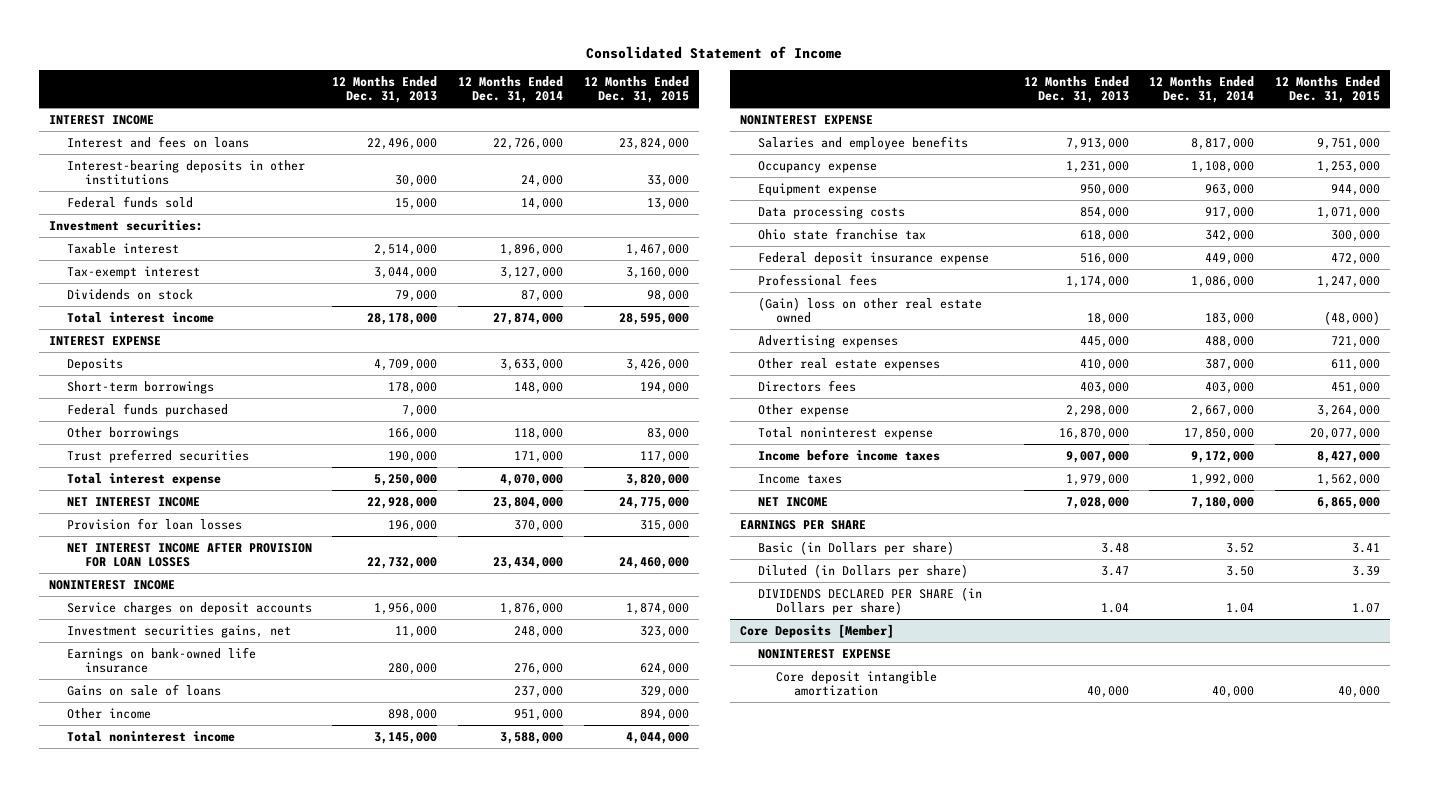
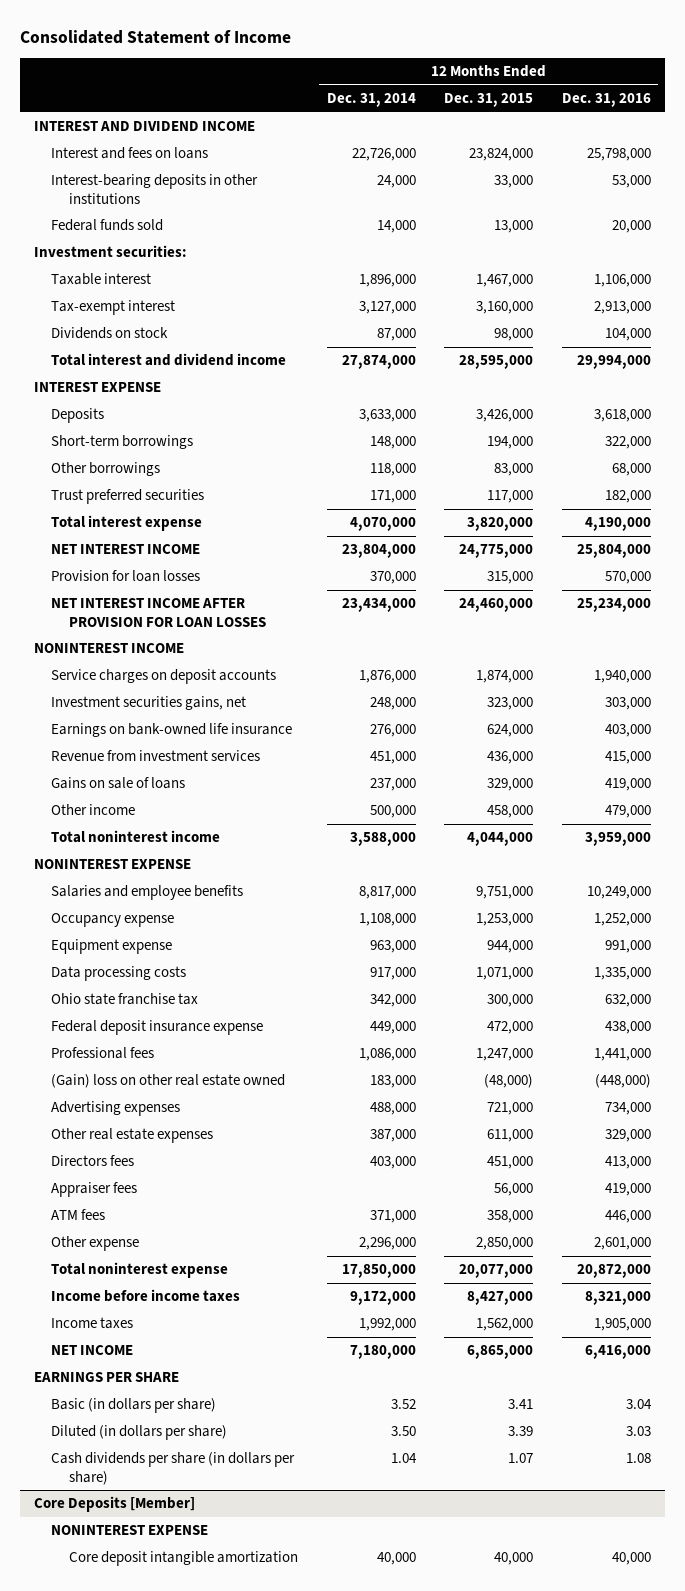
[332,75,438,104] 12 Months Ended Dec. 31, 2013 -> none
none -> [562,93,652,108] Dec. 31, 2016
[48,114,154,125] INTEREST INCOME -> [33,121,255,132] INTEREST AND DIVIDEND INCOME
[66,311,214,323] Total interest income -> [51,353,287,367] Total interest and dividend income
[66,402,228,417] Federal funds purchased -> none
none -> [51,750,261,762] Revenue from investment services
[513,708,563,721] 951,000 -> [369,805,416,819] 500,000
[639,708,689,721] 894,000 -> [487,805,534,819] 458,000
none -> [51,1182,138,1198] Appraiser fees
none -> [51,1209,106,1221] ATM fees
[1191,404,1255,417] 2,667,000 -> [358,1237,416,1251] 2,296,000
[1316,404,1380,417] 3,264,000 -> [476,1237,534,1251] 2,850,000
[757,540,954,555] Basic (in Dollars per share) -> [51,1398,217,1414] Basic (in dollars per share)
[757,563,968,578] Diluted (in Dollars per share) -> [51,1425,228,1441] Diluted (in dollars per share)
[757,586,982,616] DIVIDENDS DECLARED PER SHARE (in Dollars per share) -> [51,1452,296,1485] Cash dividends per share (in dollars per share)

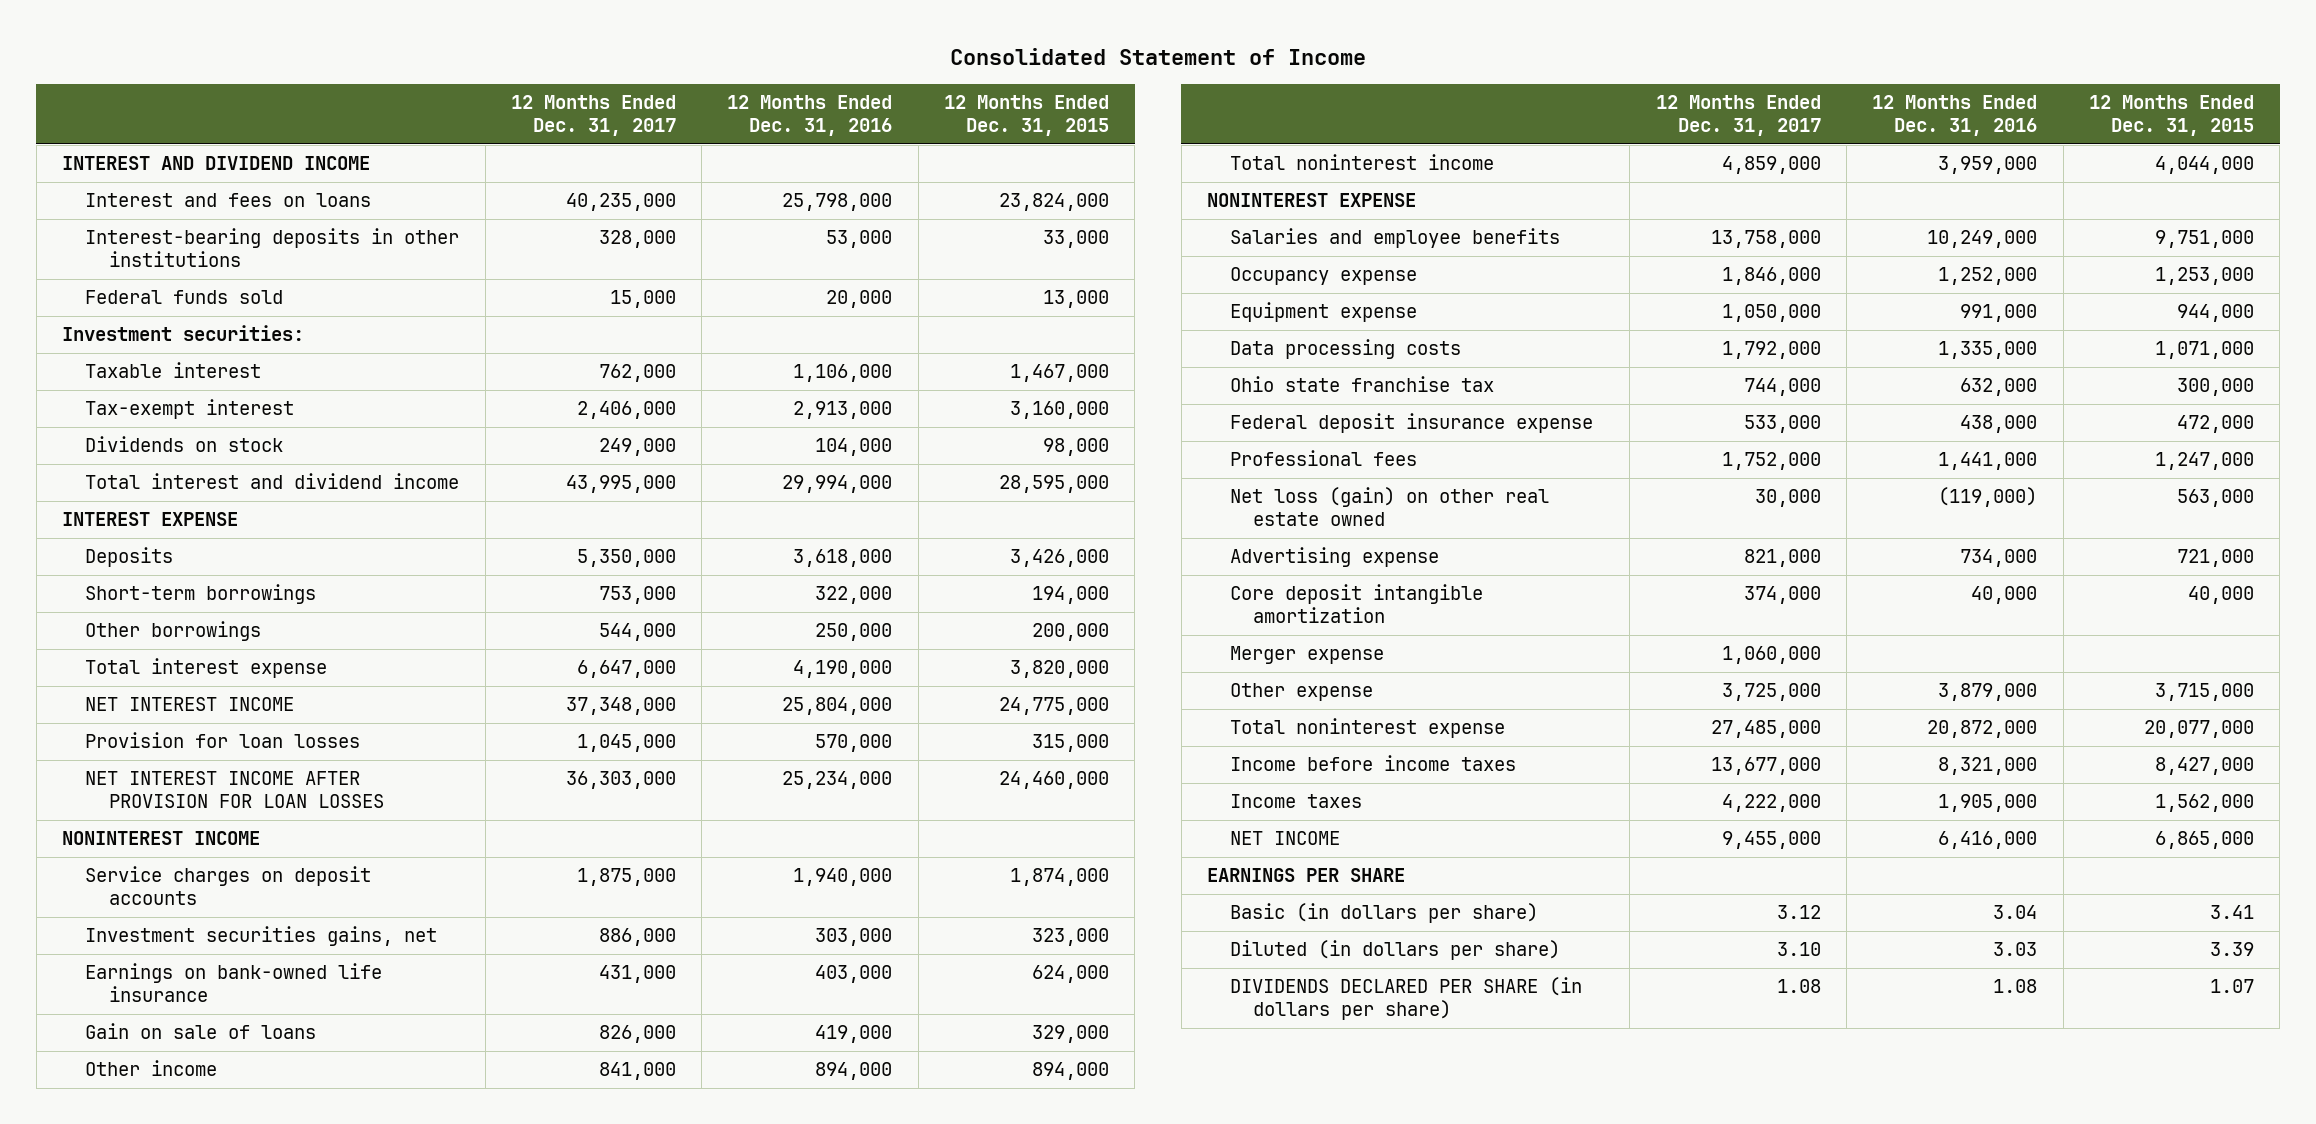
[326,93,416,108] Dec. 31, 2014 -> none
none -> [510,95,676,137] 12 Months Ended Dec. 31, 2017
[51,489,205,505] Trust preferred securities -> none
[494,463,534,477] 83,000 -> [1031,623,1109,642] 200,000
[612,463,652,477] 68,000 -> [815,623,893,642] 250,000
[51,750,261,762] Revenue from investment services -> none
[51,777,186,790] Gains on sale of loans -> [85,1023,317,1040] Gain on sale of loans
[487,805,534,819] 458,000 -> [1031,1062,1109,1081] 894,000
[605,805,652,819] 479,000 -> [815,1062,893,1081] 894,000
[51,1128,214,1144] Other real estate expenses -> none
[51,1155,135,1167] Directors fees -> none
[51,1182,138,1198] Appraiser fees -> none
[51,1209,106,1221] ATM fees -> none
[51,1074,286,1089] (Gain) loss on other real estate owned -> [1230,487,1550,527] Net loss (gain) on other real estate owned
[484,1074,534,1089] (48,000) -> [2176,489,2254,508] 563,000
[595,1074,652,1089] (448,000) -> [1938,487,2038,508] (119,000)
[51,1101,181,1117] Advertising expenses -> [1230,547,1440,568] Advertising expense
none -> [1230,584,1484,624] Core deposit intangible amortization
none -> [1230,646,1385,665] Merger expense
[476,1237,534,1251] 2,850,000 -> [2154,683,2254,702] 3,715,000
[594,1237,652,1251] 2,601,000 -> [1938,683,2038,702] 3,879,000
[33,1496,195,1513] Core Deposits [Member] -> none
[51,1525,209,1536] NONINTEREST EXPENSE -> none
[68,1551,298,1567] Core deposit intangible amortization -> none
[51,1452,296,1485] Cash dividends per share (in dollars per share) -> [1230,977,1583,1021] DIVIDENDS DECLARED PER SHARE (in dollars per share)

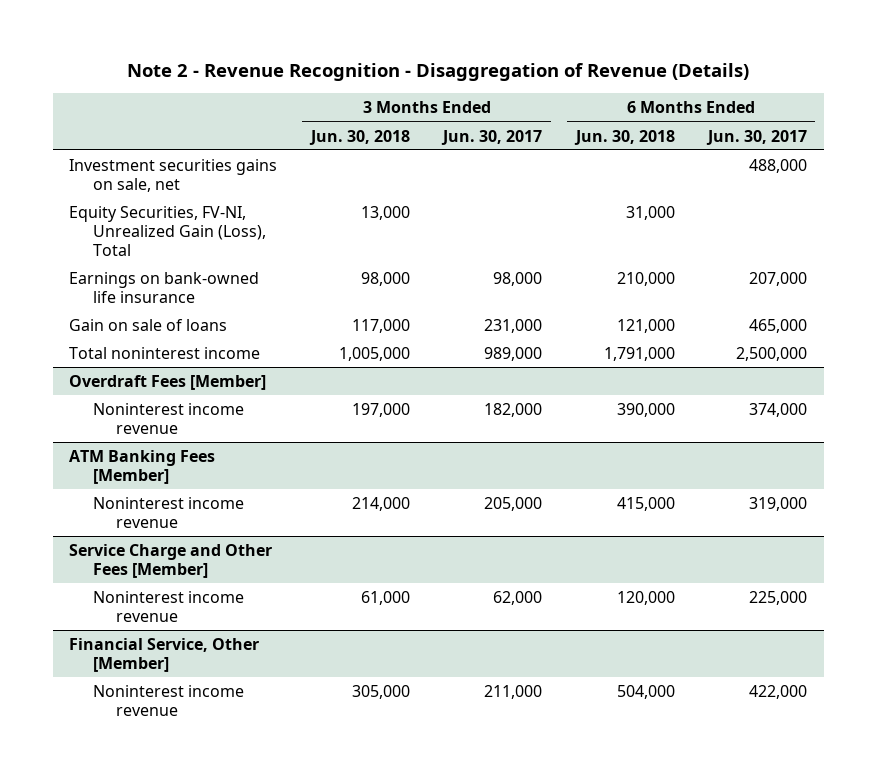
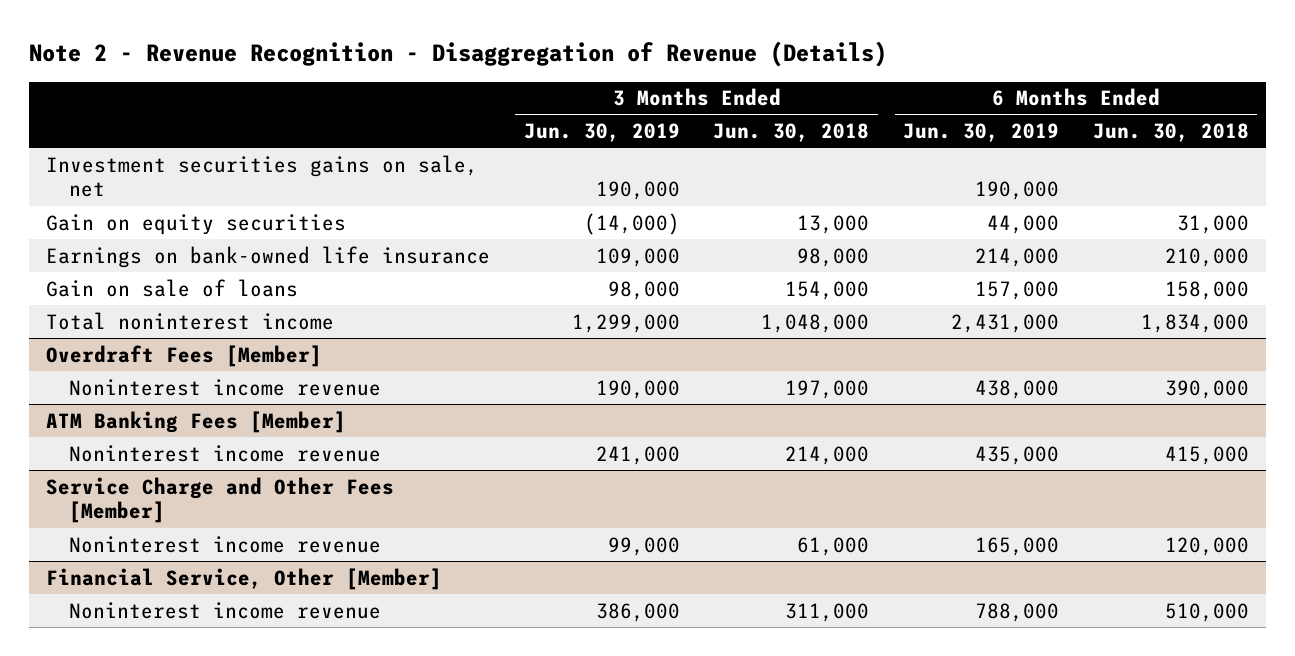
[441,129,543,145] Jun. 30, 2017 -> none
[706,129,808,145] Jun. 30, 2017 -> none
none -> [523,123,680,143] Jun. 30, 2019
none -> [903,123,1060,143] Jun. 30, 2019
[69,205,266,256] Equity Securities, FV-NI, Unrealized Gain (Loss), Total -> [45,213,346,235] Gain on equity securities
[351,318,410,333] 117,000 -> [785,280,870,300] 154,000
[616,318,675,333] 121,000 -> [1165,280,1250,300] 158,000
[338,346,410,361] 1,005,000 -> [761,313,870,333] 1,048,000
[603,346,675,361] 1,791,000 -> [1141,313,1250,333] 1,834,000
[351,684,410,699] 305,000 -> [785,602,870,622] 311,000
[616,684,675,699] 504,000 -> [1165,602,1250,622] 510,000

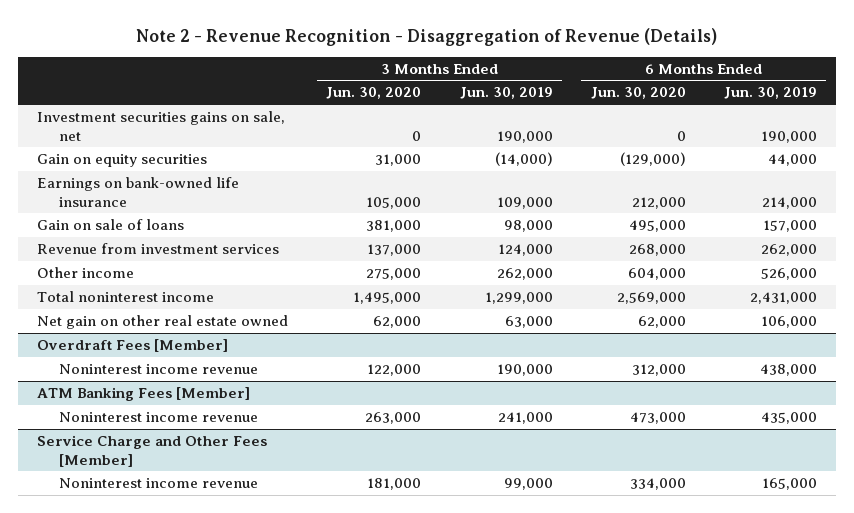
[713,123,870,143] Jun. 30, 2018 -> none
[1093,123,1250,143] Jun. 30, 2018 -> none
none -> [326,87,422,100] Jun. 30, 2020
none -> [590,87,686,100] Jun. 30, 2020
none -> [37,243,280,255] Revenue from investment services
none -> [37,267,135,279] Other income
none -> [37,315,289,330] Net gain on other real estate owned
[45,567,442,590] Financial Service, Other [Member] -> none
[68,601,381,619] Noninterest income revenue -> none

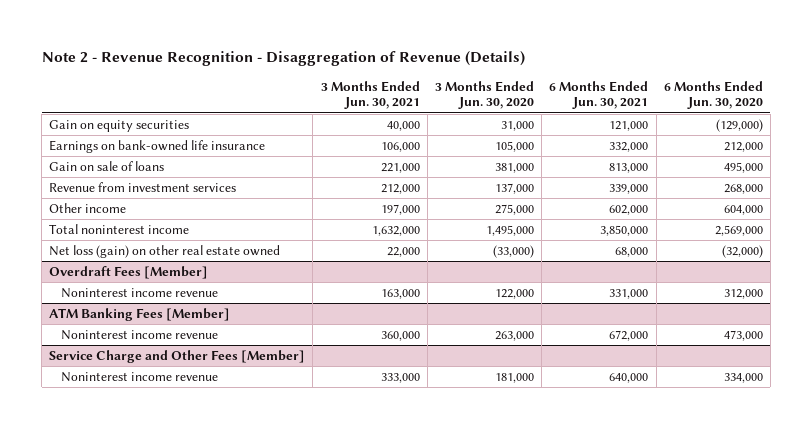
[459,87,553,100] Jun. 30, 2019 -> none
[723,87,817,100] Jun. 30, 2019 -> none
none -> [320,80,420,110] 3 Months Ended Jun. 30, 2021
none -> [549,80,649,110] 6 Months Ended Jun. 30, 2021
[37,111,286,141] Investment securities gains on sale, net -> none
[37,315,289,330] Net gain on other real estate owned -> [49,245,281,259] Net loss (gain) on other real estate owned
[373,316,422,329] 62,000 -> [492,245,534,259] (33,000)
[637,316,686,329] 62,000 -> [721,245,763,259] (32,000)

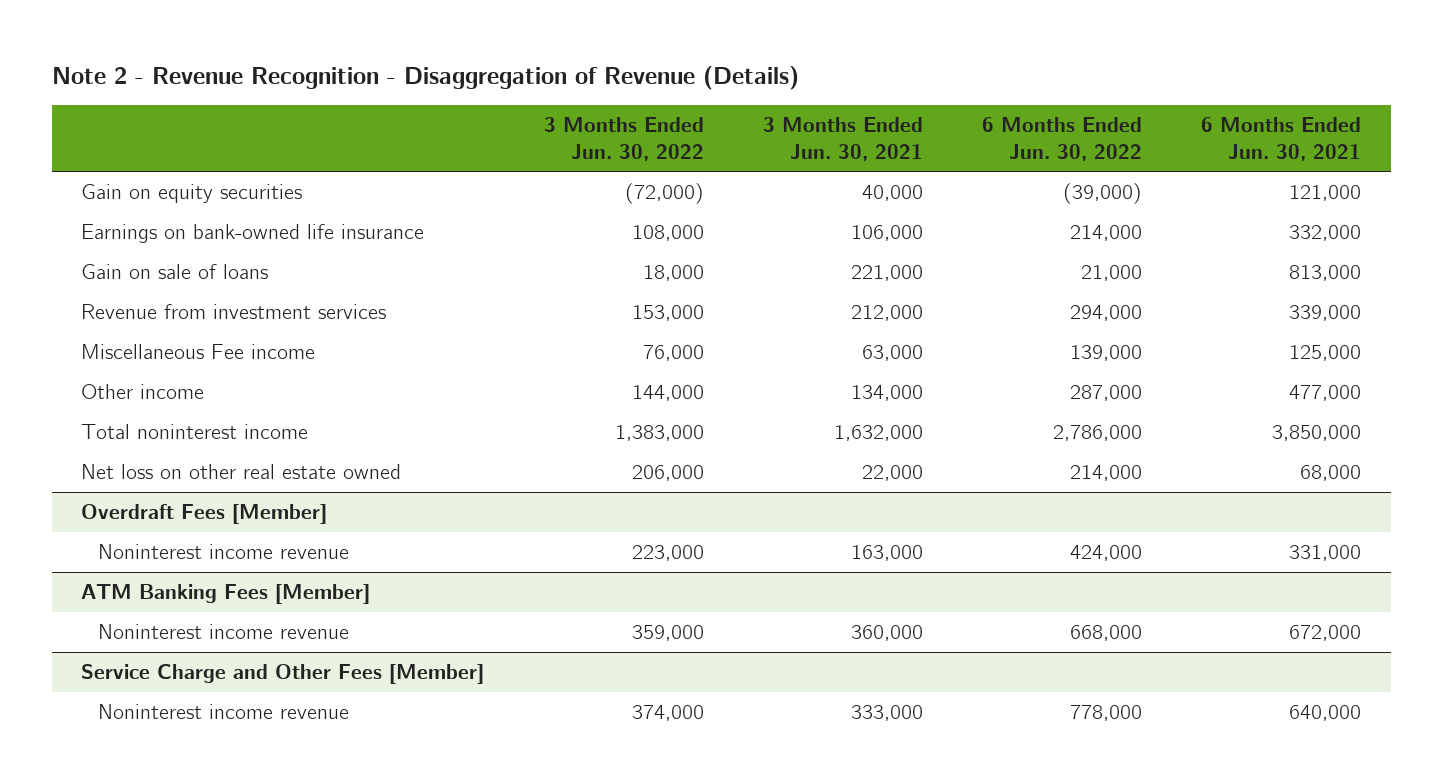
[434,80,534,110] 3 Months Ended Jun. 30, 2020 -> none
[663,80,763,110] 6 Months Ended Jun. 30, 2020 -> none
none -> [543,117,704,161] 3 Months Ended Jun. 30, 2022
none -> [981,117,1142,161] 6 Months Ended Jun. 30, 2022
none -> [81,344,316,360] Miscellaneous Fee income
[380,204,420,216] 197,000 -> [850,385,923,402] 134,000
[609,205,649,216] 602,000 -> [1289,385,1362,402] 477,000
[49,245,281,259] Net loss (gain) on other real estate owned -> [81,464,402,480] Net loss on other real estate owned

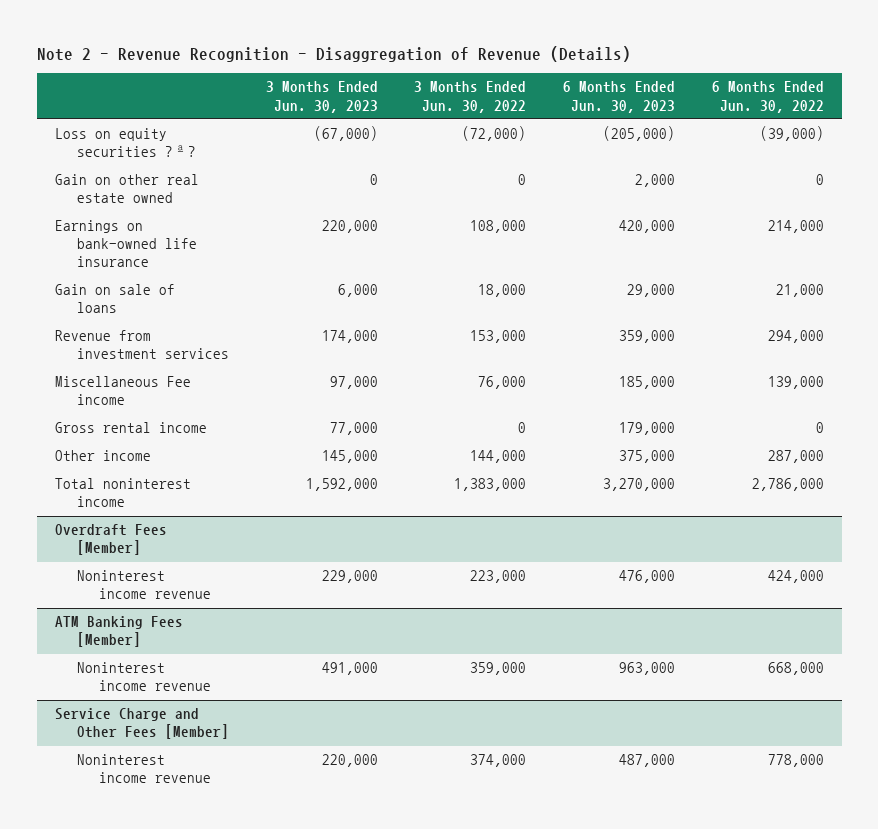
[762,117,923,161] 3 Months Ended Jun. 30, 2021 -> none
[1201,117,1362,161] 6 Months Ended Jun. 30, 2021 -> none
none -> [265,81,378,113] 3 Months Ended Jun. 30, 2023
none -> [562,81,675,113] 6 Months Ended Jun. 30, 2023
[81,184,303,204] Gain on equity securities -> [54,128,197,158] Loss on equity securities ?ª?
none -> [54,174,199,204] Gain on other real estate owned
none -> [54,422,207,434] Gross rental income
[81,464,402,480] Net loss on other real estate owned -> none

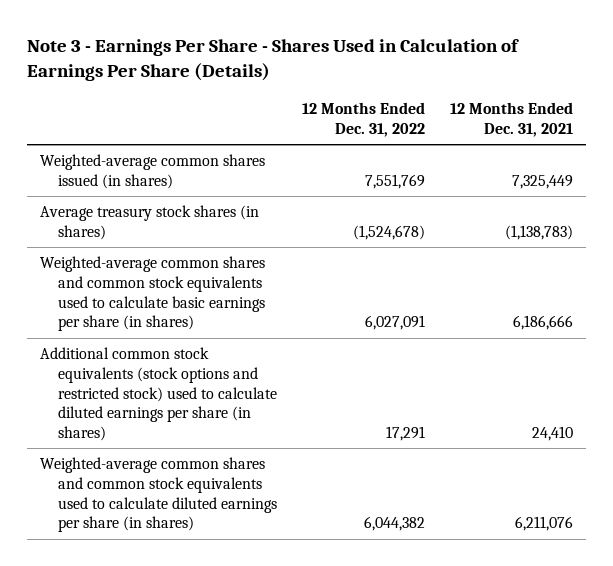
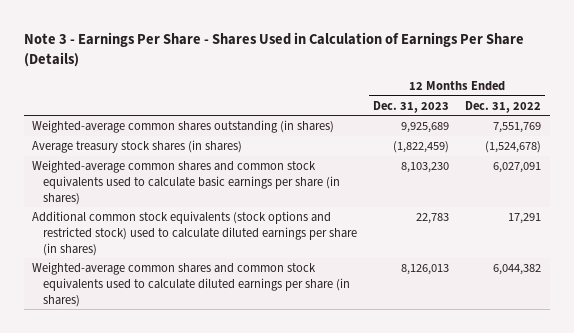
[450,102,574,137] 12 Months Ended Dec. 31, 2021 -> none
none -> [373,100,450,113] Dec. 31, 2023
[39,154,265,189] Weighted-average common shares issued (in shares) -> [32,119,335,133] Weighted-average common shares outstanding (in shares)

